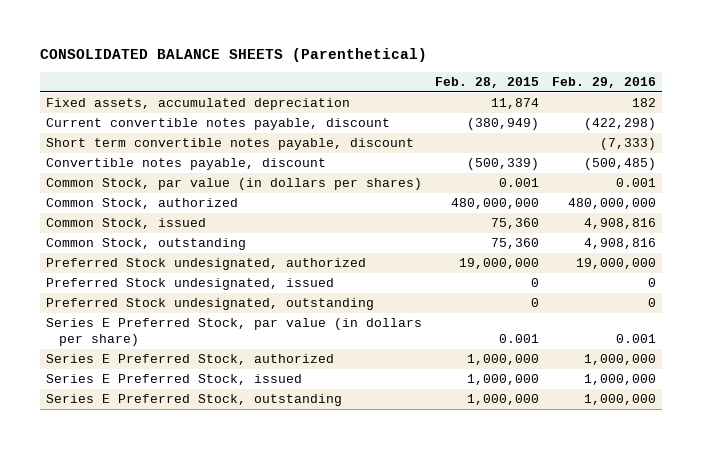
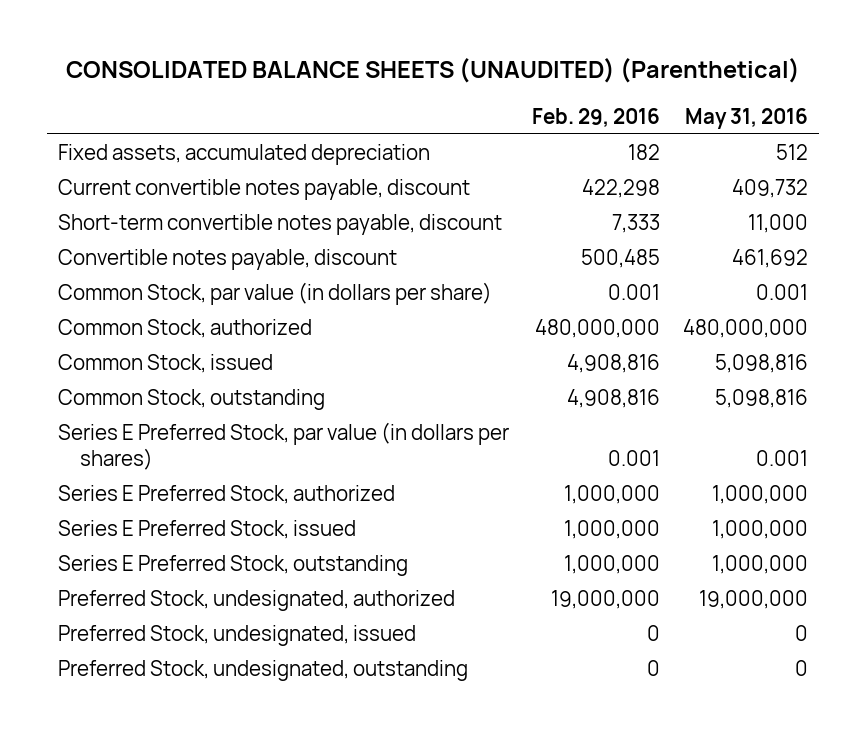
[39,48,427,63] CONSOLIDATED BALANCE SHEETS (Parenthetical) -> [65,58,800,84] CONSOLIDATED BALANCE SHEETS (UNAUDITED) (Parenthetical)
[434,77,539,89] Feb. 28, 2015 -> none
none -> [684,107,808,129] May 31, 2016
[583,118,656,131] (422,298) -> [581,178,660,198] 422,298
[46,138,415,151] Short term convertible notes payable, discount -> [58,213,503,235] Short-term convertible notes payable, discount
[599,138,656,151] (7,333) -> [611,213,660,233] 7,333
[583,158,656,171] (500,485) -> [580,248,660,268] 500,485
[46,178,423,191] Common Stock, par value (in dollars per shares) -> [58,281,493,305] Common Stock, par value (in dollars per share)
[46,258,367,271] Preferred Stock undesignated, authorized -> none
[46,278,335,291] Preferred Stock undesignated, issued -> none
[46,298,375,311] Preferred Stock undesignated, outstanding -> none
[46,318,423,346] Series E Preferred Stock, par value (in dollars per share) -> [58,421,510,470] Series E Preferred Stock, par value (in dollars per shares)
none -> [58,589,456,611] Preferred Stock, undesignated, authorized
none -> [58,624,417,646] Preferred Stock, undesignated, issued
none -> [58,659,469,681] Preferred Stock, undesignated, outstanding

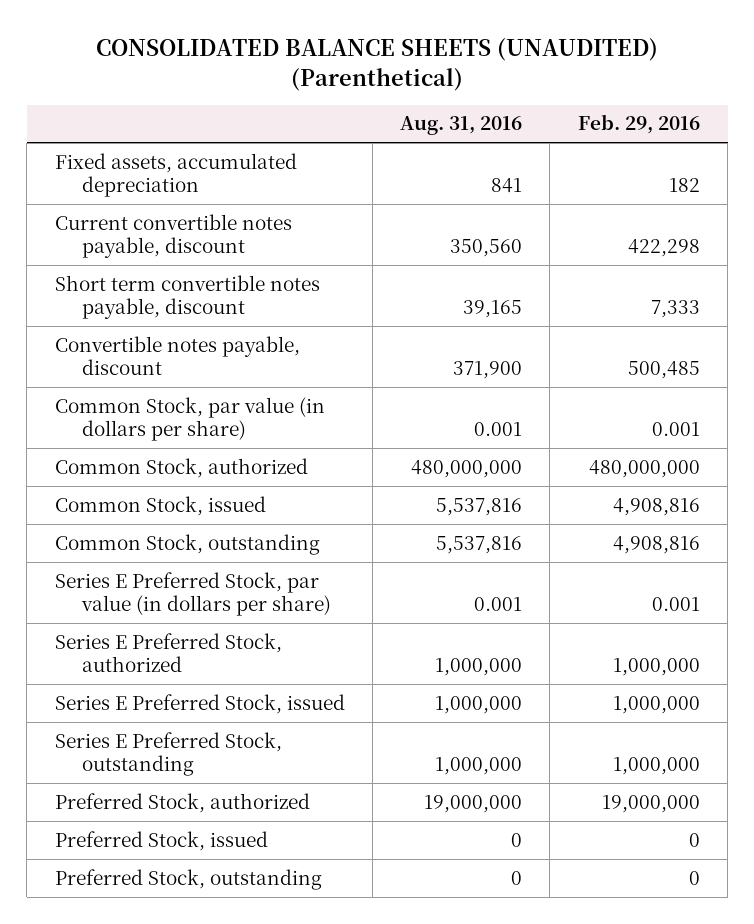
[684,107,808,129] May 31, 2016 -> none
none -> [400,116,523,136] Aug. 31, 2016
[58,213,503,235] Short-term convertible notes payable, discount -> [54,274,320,320] Short term convertible notes payable, discount
[58,421,510,470] Series E Preferred Stock, par value (in dollars per shares) -> [54,571,332,617] Series E Preferred Stock, par value (in dollars per share)
[58,589,456,611] Preferred Stock, undesignated, authorized -> [54,792,310,813] Preferred Stock, authorized
[58,624,417,646] Preferred Stock, undesignated, issued -> [54,830,268,851] Preferred Stock, issued
[58,659,469,681] Preferred Stock, undesignated, outstanding -> [54,868,322,890] Preferred Stock, outstanding

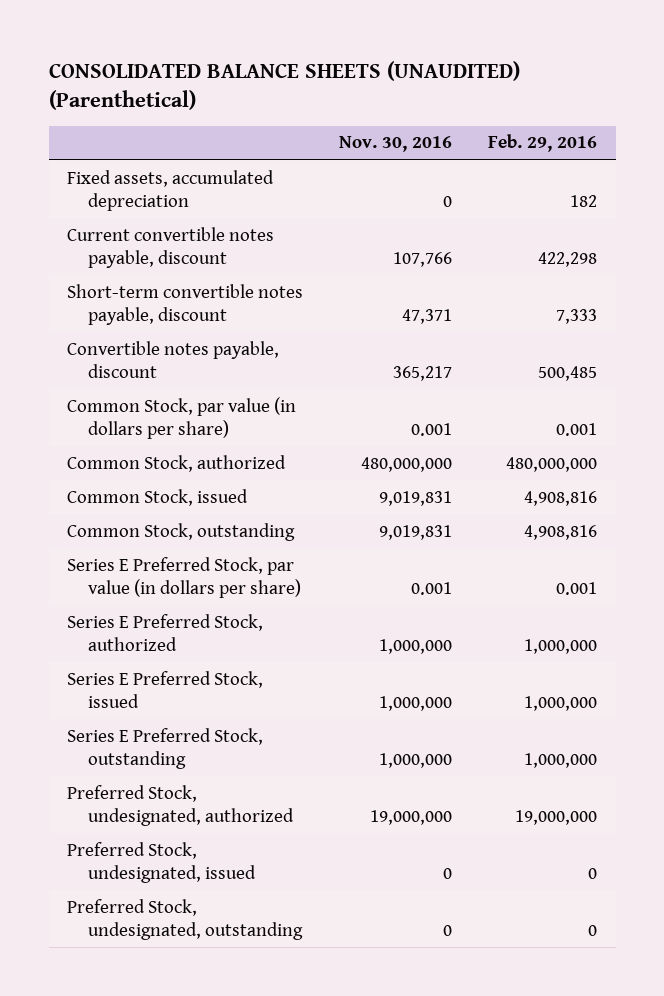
[400,116,523,136] Aug. 31, 2016 -> none
none -> [339,136,453,153] Nov. 30, 2016
[54,274,320,320] Short term convertible notes payable, discount -> [66,283,303,326] Short-term convertible notes payable, discount
[54,792,310,813] Preferred Stock, authorized -> [66,784,294,827] Preferred Stock, undesignated, authorized
[54,830,268,851] Preferred Stock, issued -> [66,841,256,884] Preferred Stock, undesignated, issued
[54,868,322,890] Preferred Stock, outstanding -> [66,898,303,941] Preferred Stock, undesignated, outstanding

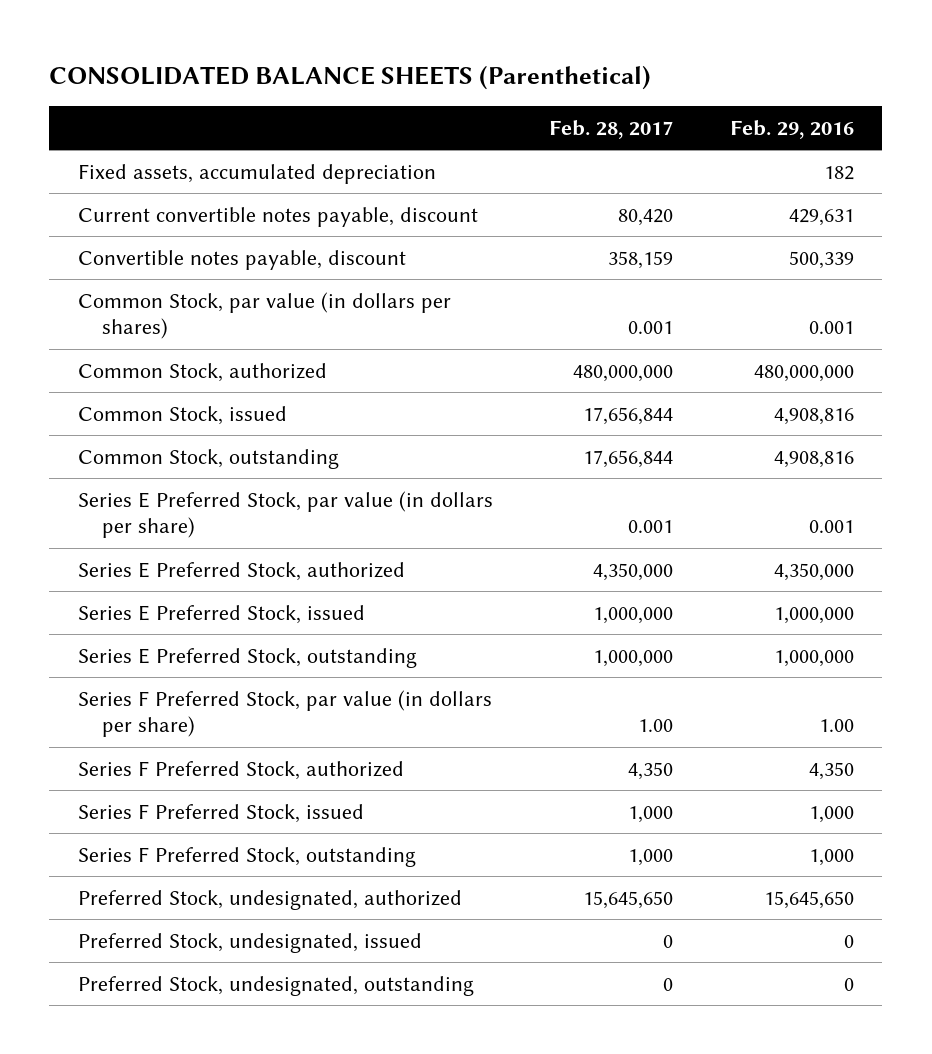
[48,60,520,110] CONSOLIDATED BALANCE SHEETS (UNAUDITED) (Parenthetical) -> [49,64,652,90] CONSOLIDATED BALANCE SHEETS (Parenthetical)
[339,136,453,153] Nov. 30, 2016 -> none
none -> [549,119,674,139] Feb. 28, 2017
[66,283,303,326] Short-term convertible notes payable, discount -> none
[538,252,598,268] 422,298 -> [789,208,855,226] 429,631
[538,366,598,382] 500,485 -> [789,250,855,269] 500,339
[66,396,296,440] Common Stock, par value (in dollars per share) -> [77,291,451,340] Common Stock, par value (in dollars per shares)
[524,639,598,655] 1,000,000 -> [774,562,855,581] 4,350,000
none -> [77,689,492,738] Series F Preferred Stock, par value (in dollars per share)
none -> [77,760,404,780] Series F Preferred Stock, authorized
none -> [77,803,364,823] Series F Preferred Stock, issued
none -> [77,846,416,867] Series F Preferred Stock, outstanding
[515,810,598,826] 19,000,000 -> [764,890,855,909] 15,645,650

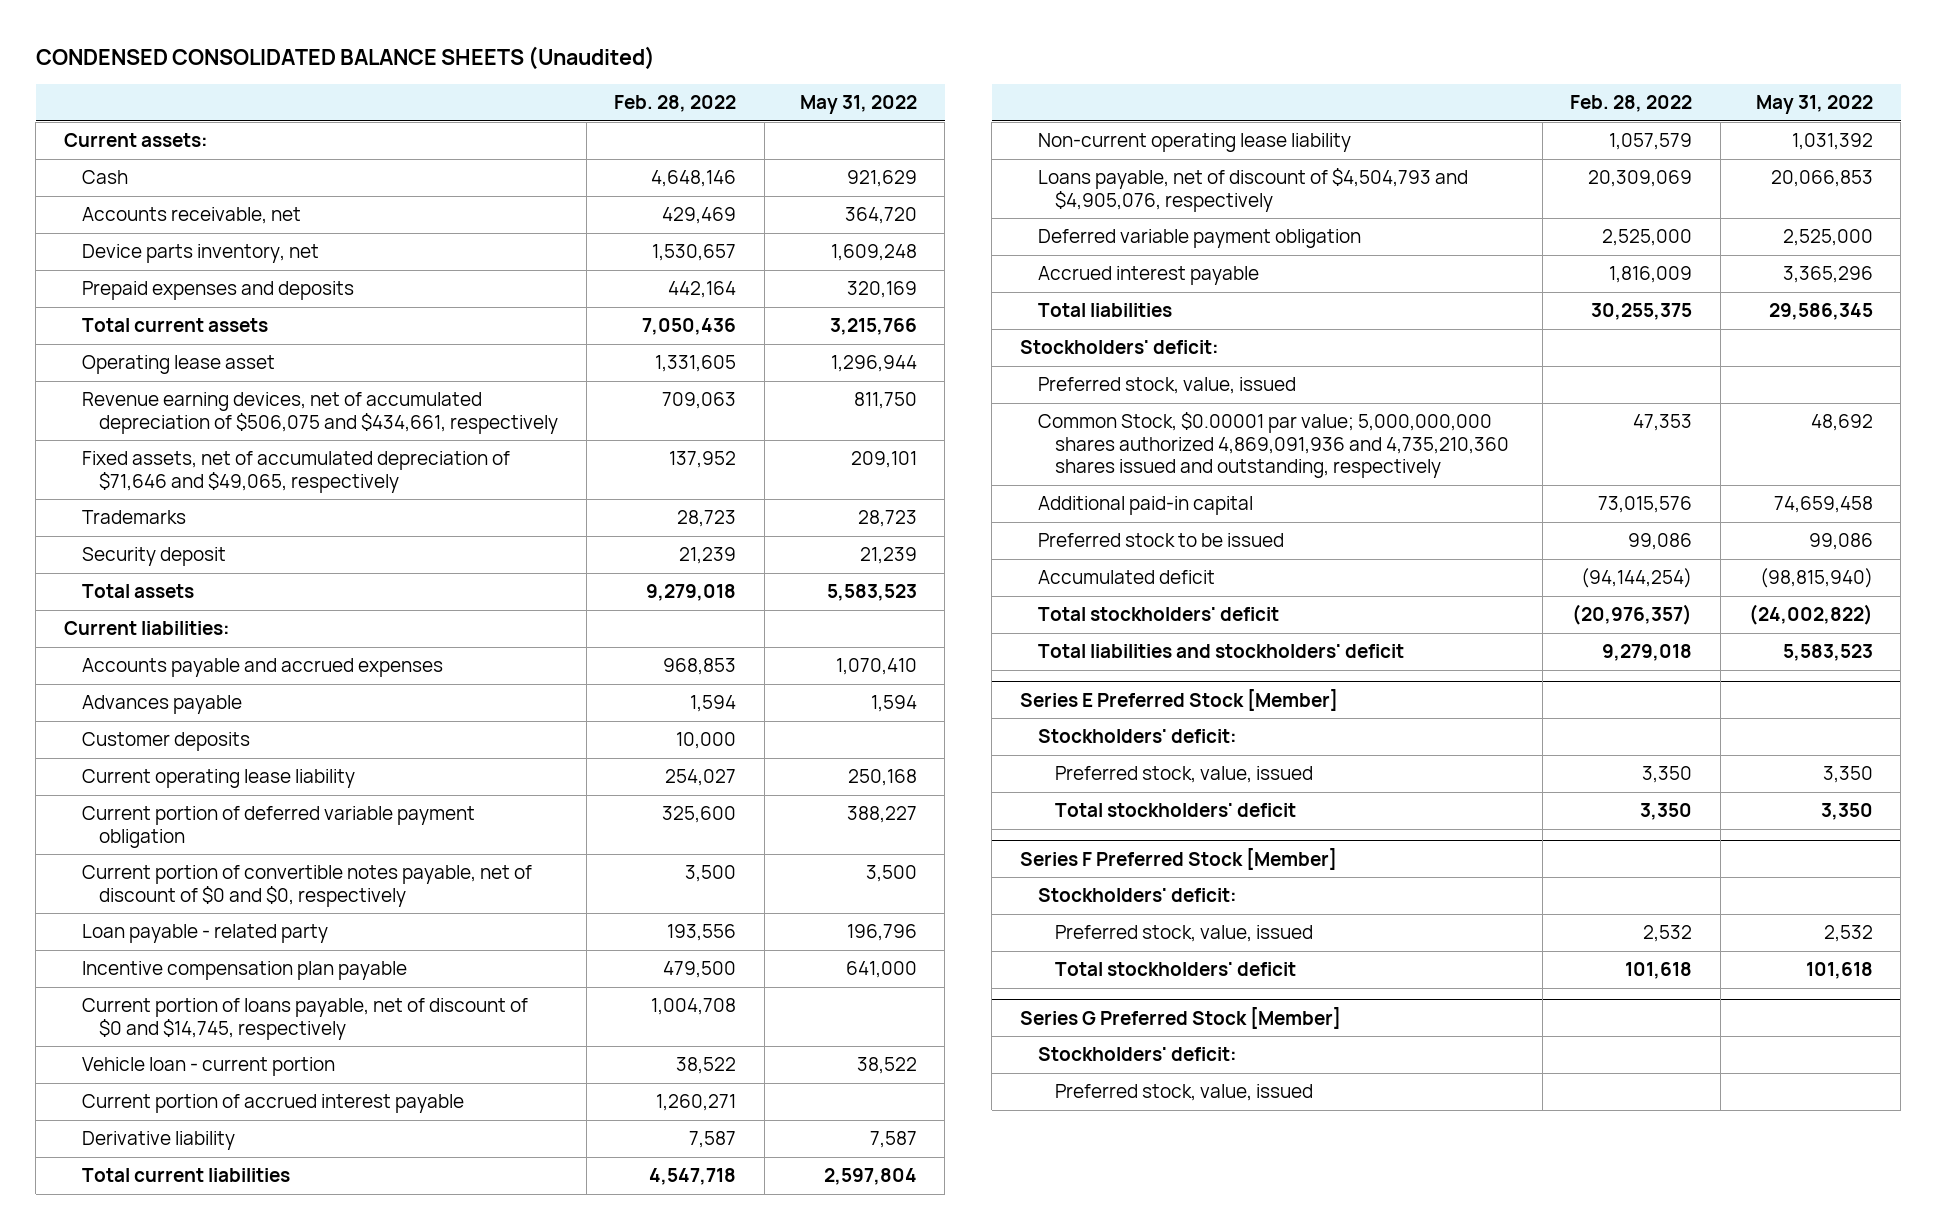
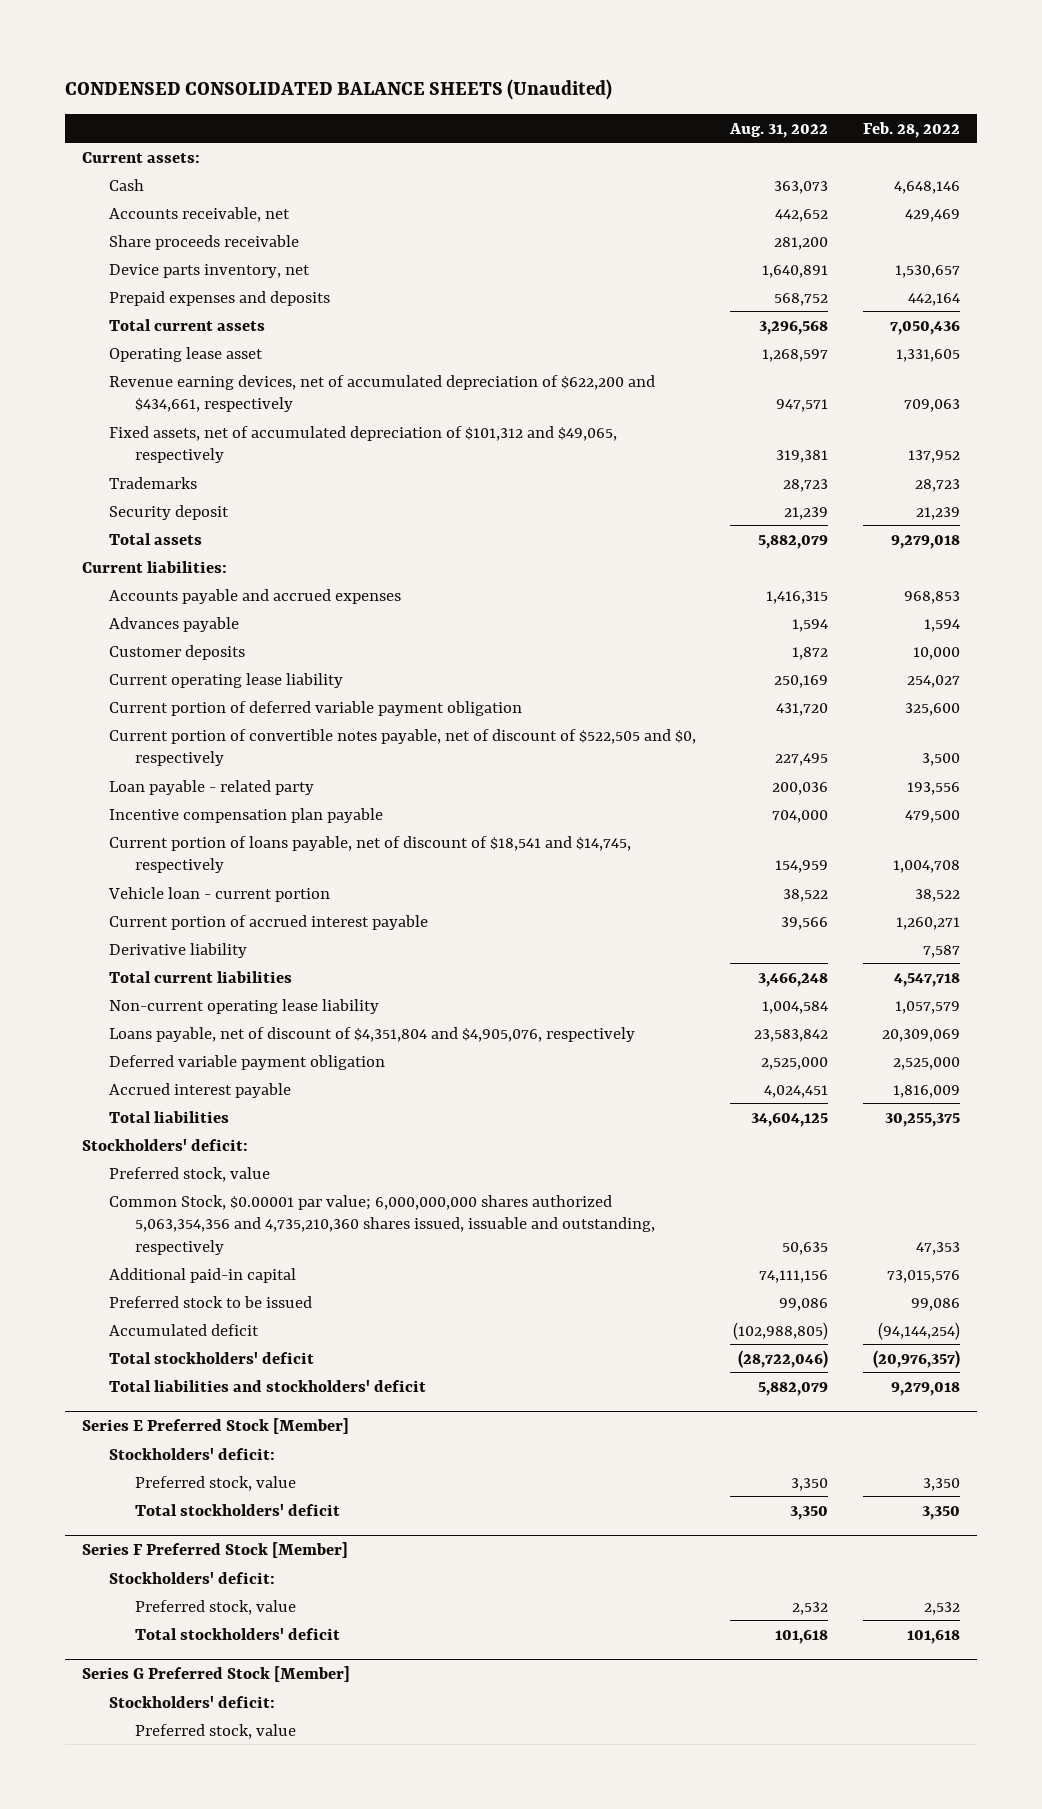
[799,95,917,115] May 31, 2022 -> none
none -> [729,122,829,138] Aug. 31, 2022
none -> [108,234,299,250] Share proceeds receivable
[81,392,559,434] Revenue earning devices, net of accumulated depreciation of $506,075 and $434,661, respectively -> [108,374,655,413] Revenue earning devices, net of accumulated depreciation of $622,200 and $434,661, respectively
[81,451,510,493] Fixed assets, net of accumulated depreciation of $71,646 and $49,065, respectively -> [108,425,617,464] Fixed assets, net of accumulated depreciation of $101,312 and $49,065, respectively
[81,865,532,907] Current portion of convertible notes payable, net of discount of $0 and $0, respectively -> [108,728,696,767] Current portion of convertible notes payable, net of discount of $522,505 and $0, respectively
[81,998,528,1040] Current portion of loans payable, net of discount of $0 and $14,745, respectively -> [108,835,631,874] Current portion of loans payable, net of discount of $18,541 and $14,745, respectively
[1037,168,1468,212] Loans payable, net of discount of $4,504,793 and $4,905,076, respectively -> [108,1026,635,1042] Loans payable, net of discount of $4,351,804 and $4,905,076, respectively
[1037,377,1296,395] Preferred stock, value, issued -> [108,1166,270,1182] Preferred stock, value
[1037,412,1510,479] Common Stock, $0.00001 par value; 5,000,000,000 shares authorized 4,869,091,936 and 4,735,210,360 shares issued and outstanding, respectively -> [108,1194,656,1255] Common Stock, $0.00001 par value; 6,000,000,000 shares authorized 5,063,354,356 and 4,735,210,360 shares issued, issuable and outstanding, respectively
[1055,766,1314,784] Preferred stock, value, issued -> [135,1475,297,1491] Preferred stock, value
[1055,925,1314,943] Preferred stock, value, issued -> [135,1599,297,1615] Preferred stock, value
[1055,1084,1314,1102] Preferred stock, value, issued -> [135,1723,297,1739] Preferred stock, value

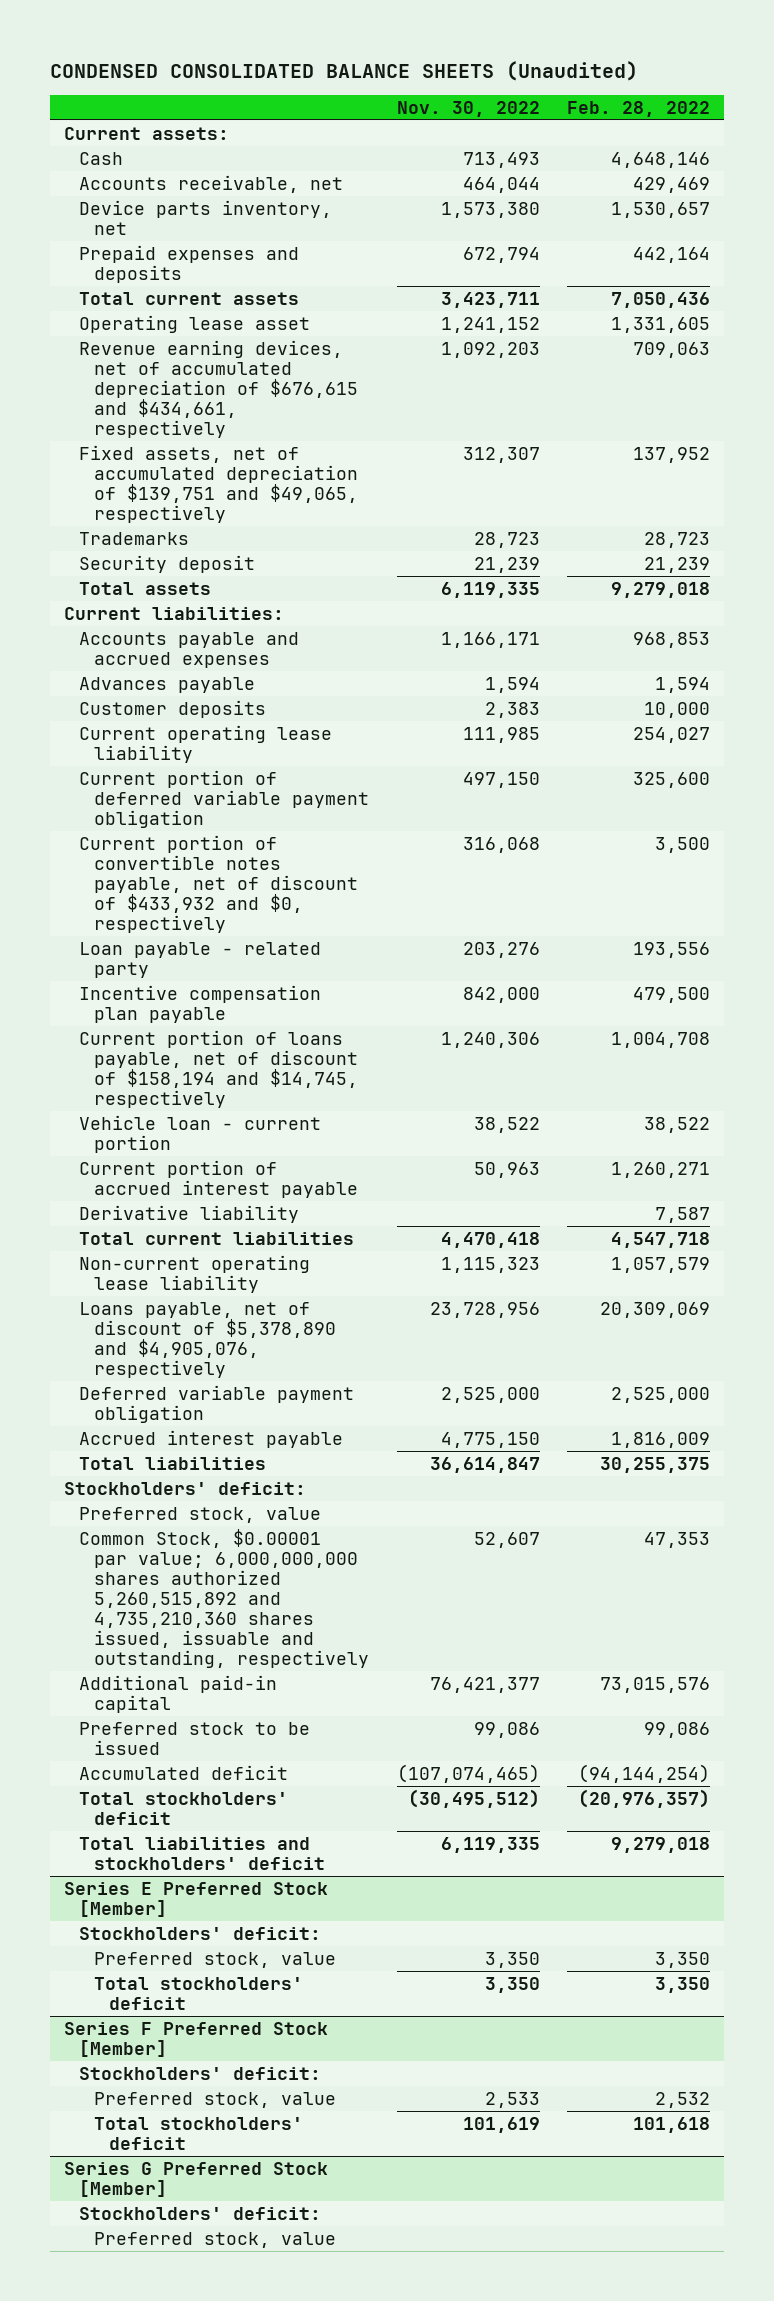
[729,122,829,138] Aug. 31, 2022 -> none
none -> [396,100,540,117] Nov. 30, 2022
[108,234,299,250] Share proceeds receivable -> none
[108,374,655,413] Revenue earning devices, net of accumulated depreciation of $622,200 and $434,661, respectively -> [79,339,358,438] Revenue earning devices, net of accumulated depreciation of $676,615 and $434,661, respectively
[108,425,617,464] Fixed assets, net of accumulated depreciation of $101,312 and $49,065, respectively -> [79,444,358,523] Fixed assets, net of accumulated depreciation of $139,751 and $49,065, respectively
[108,728,696,767] Current portion of convertible notes payable, net of discount of $522,505 and $0, respectively -> [79,834,358,933] Current portion of convertible notes payable, net of discount of $433,932 and $0, respectively
[108,835,631,874] Current portion of loans payable, net of discount of $18,541 and $14,745, respectively -> [79,1029,358,1108] Current portion of loans payable, net of discount of $158,194 and $14,745, respectively
[108,1026,635,1042] Loans payable, net of discount of $4,351,804 and $4,905,076, respectively -> [79,1301,336,1378] Loans payable, net of discount of $5,378,890 and $4,905,076, respectively
[108,1194,656,1255] Common Stock, $0.00001 par value; 6,000,000,000 shares authorized 5,063,354,356 and 4,735,210,360 shares issued, issuable and outstanding, respectively -> [79,1528,369,1669] Common Stock, $0.00001 par value; 6,000,000,000 shares authorized 5,260,515,892 and 4,735,210,360 shares issued, issuable and outstanding, respectively

